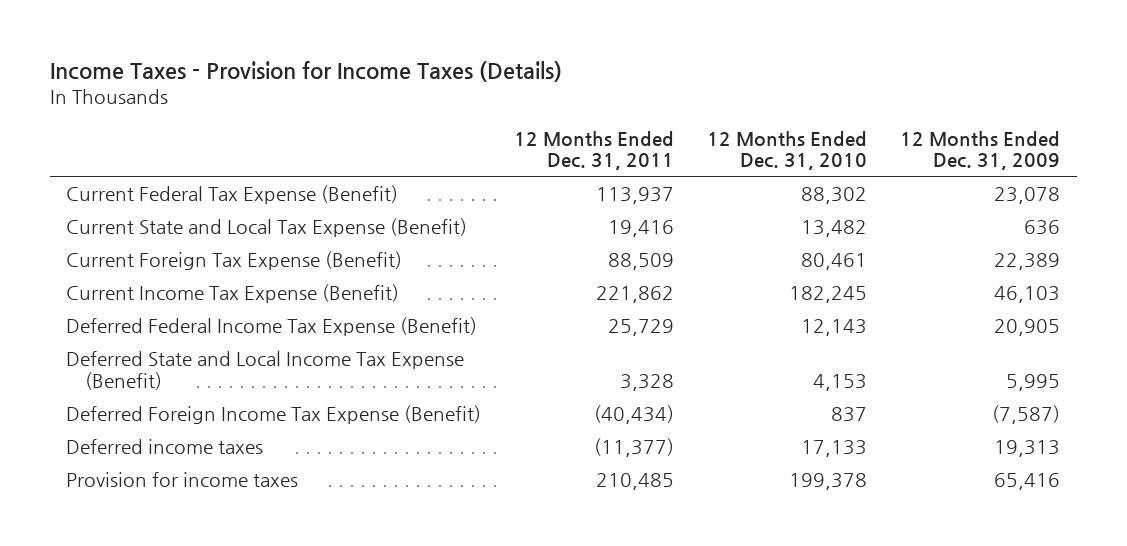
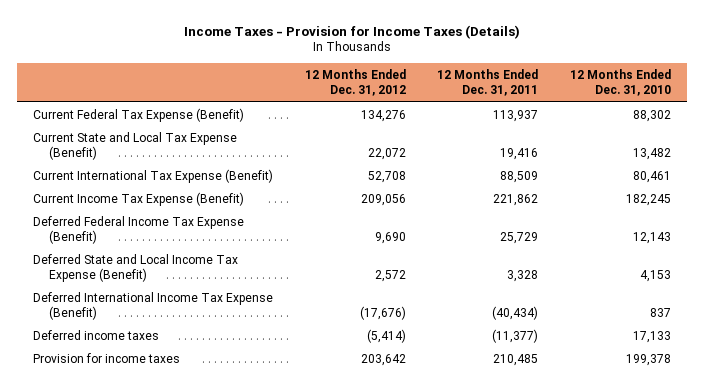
[900,130,1061,171] 12 Months Ended Dec. 31, 2009 -> none
none -> [304,69,406,97] 12 Months Ended Dec. 31, 2012
[66,250,403,270] Current Foreign Tax Expense (Benefit) -> [33,168,274,183] Current International Tax Expense (Benefit)
[66,404,482,424] Deferred Foreign Income Tax Expense (Benefit) -> [33,291,274,320] Deferred International Income Tax Expense (Benefit)

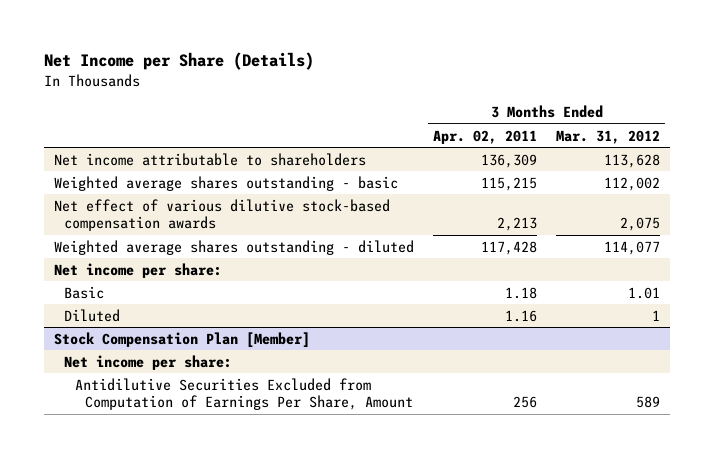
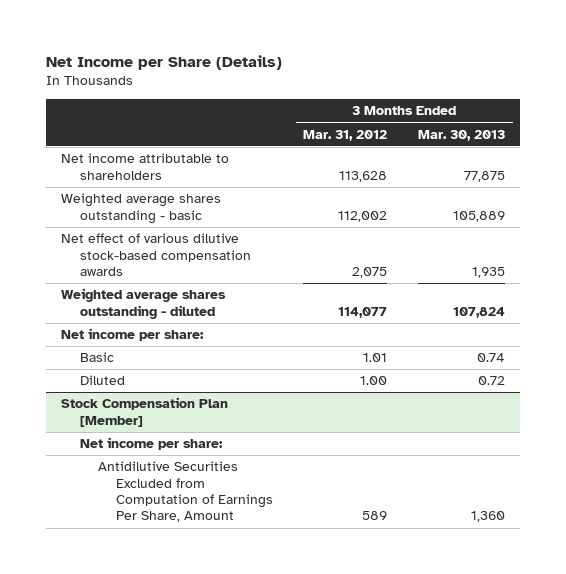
[432,129,537,144] Apr. 02, 2011 -> none
none -> [417,129,505,141] Mar. 30, 2013
[652,309,661,321] 1 -> [360,376,388,386] 1.00

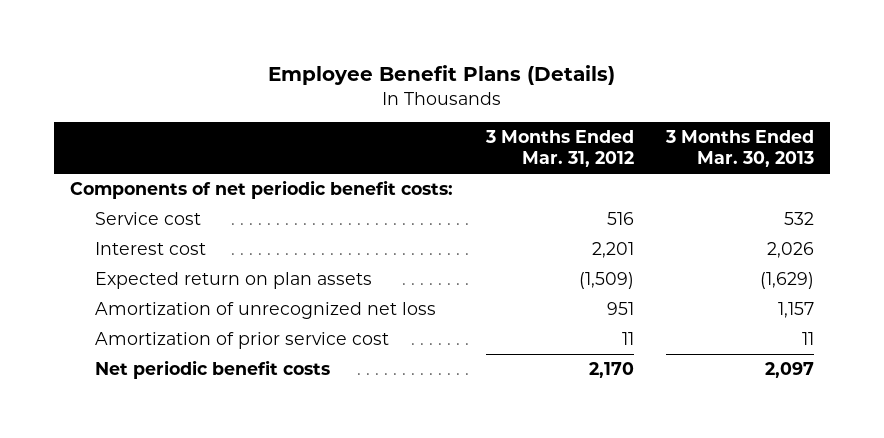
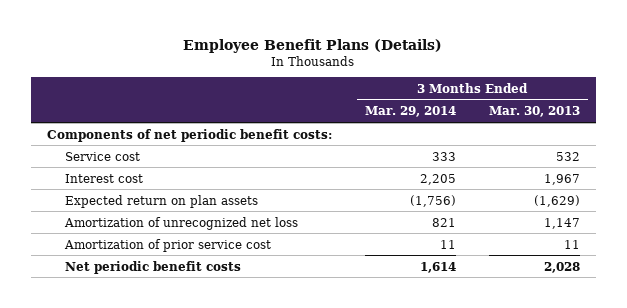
[484,130,634,168] 3 Months Ended Mar. 31, 2012 -> none
none -> [364,106,456,118] Mar. 29, 2014
[766,242,814,259] 2,026 -> [543,173,580,185] 1,967
[777,302,814,319] 1,157 -> [543,217,580,229] 1,147
[764,362,814,379] 2,097 -> [543,261,580,273] 2,028

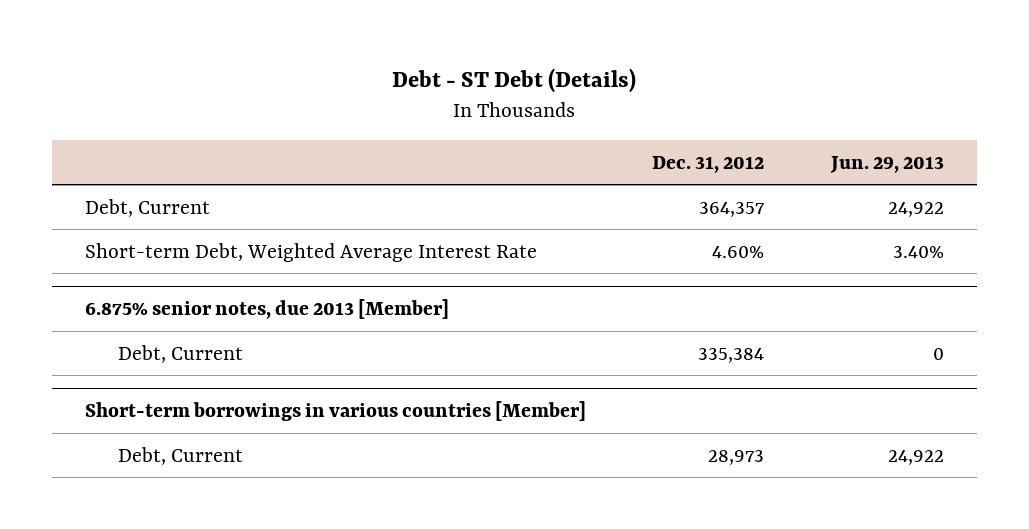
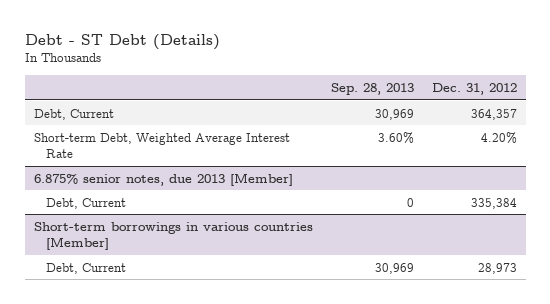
[829,155,944,173] Jun. 29, 2013 -> none
none -> [330,82,414,95] Sep. 28, 2013
[712,245,765,258] 4.60% -> [480,131,517,144] 4.20%

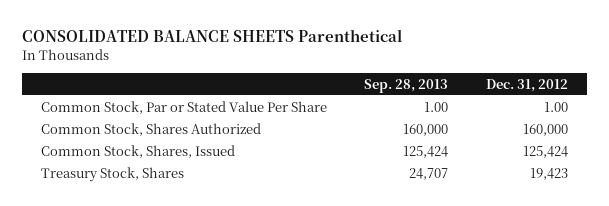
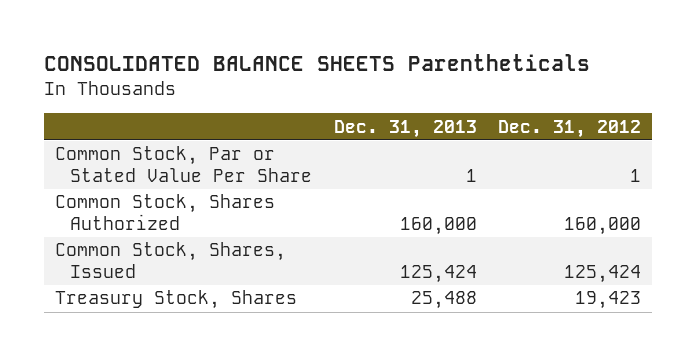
[22,29,403,43] CONSOLIDATED BALANCE SHEETS Parenthetical -> [44,54,591,72] CONSOLIDATED BALANCE SHEETS Parentheticals
[364,78,449,93] Sep. 28, 2013 -> none
none -> [333,119,477,138] Dec. 31, 2013
[543,101,568,112] 1.00 -> [630,169,642,183] 1

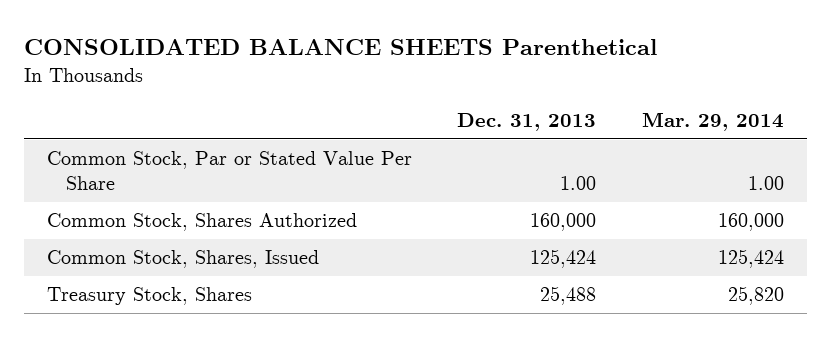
[44,54,591,72] CONSOLIDATED BALANCE SHEETS Parentheticals -> [23,38,657,55] CONSOLIDATED BALANCE SHEETS Parenthetical
[498,119,642,138] Dec. 31, 2012 -> none
none -> [642,111,785,131] Mar. 29, 2014
[465,169,477,183] 1 -> [560,176,597,191] 1.00

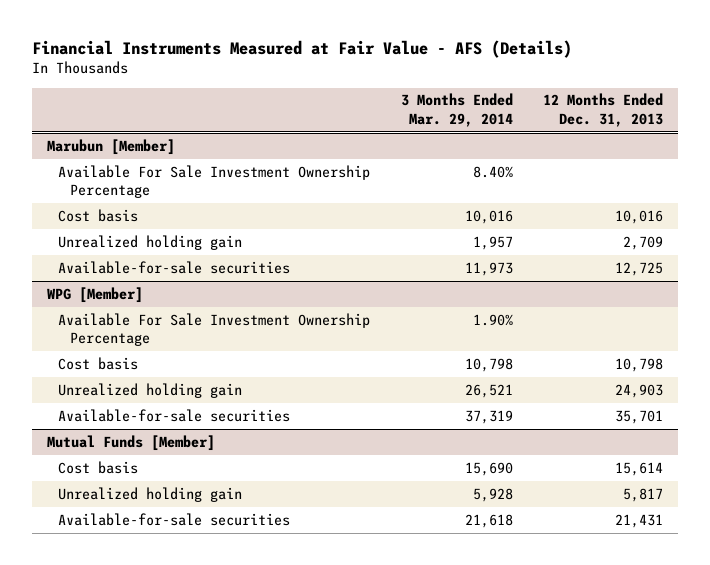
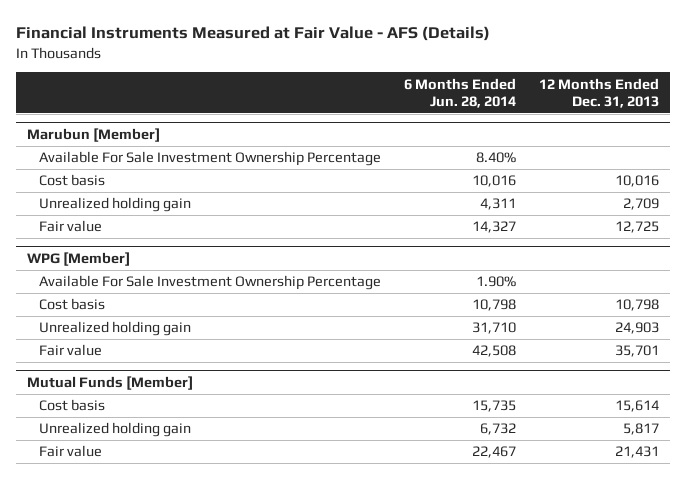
[400,93,513,128] 3 Months Ended Mar. 29, 2014 -> none
none -> [403,77,516,108] 6 Months Ended Jun. 28, 2014
[58,260,291,274] Available-for-sale securities -> [38,220,102,233] Fair value
[58,408,291,422] Available-for-sale securities -> [38,344,102,357] Fair value
[58,512,291,526] Available-for-sale securities -> [38,445,102,458] Fair value

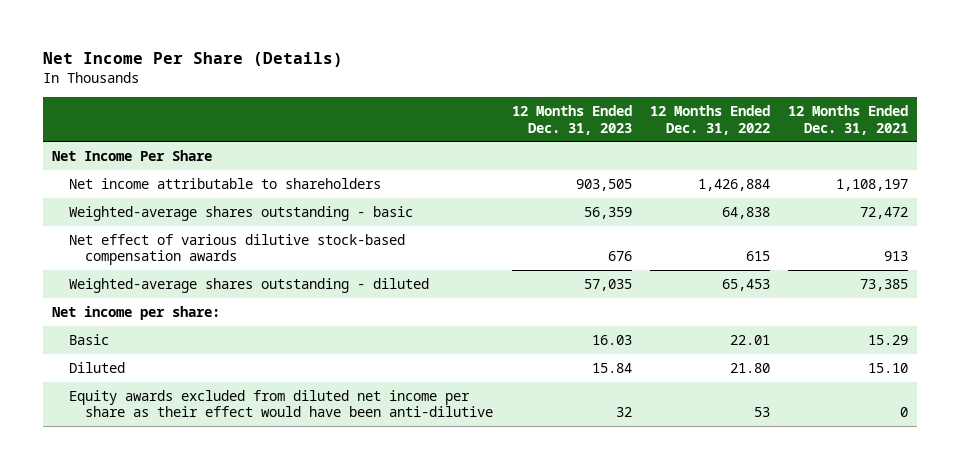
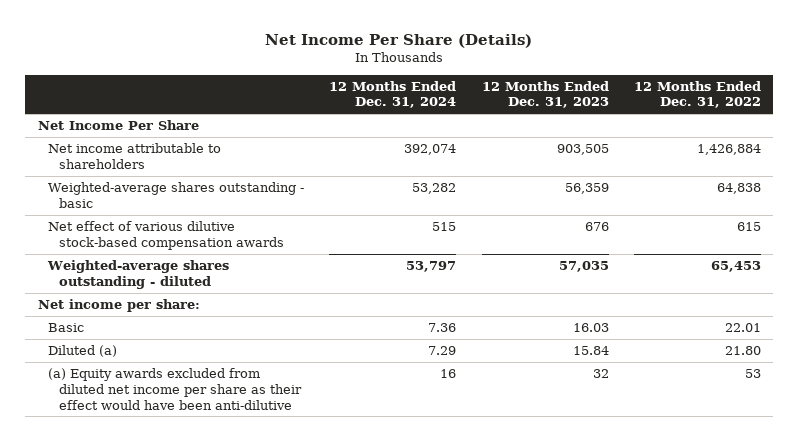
[788,105,909,135] 12 Months Ended Dec. 31, 2021 -> none
none -> [329,80,457,109] 12 Months Ended Dec. 31, 2024
[68,361,125,373] Diluted -> [48,345,118,358] Diluted (a)
[68,389,494,418] Equity awards excluded from diluted net income per share as their effect would have been anti-dilutive -> [48,368,302,410] (a) Equity awards excluded from diluted net income per share as their effect would have been anti-dilutive

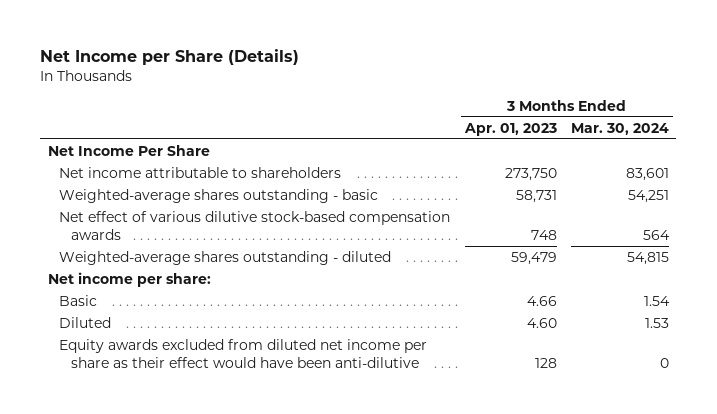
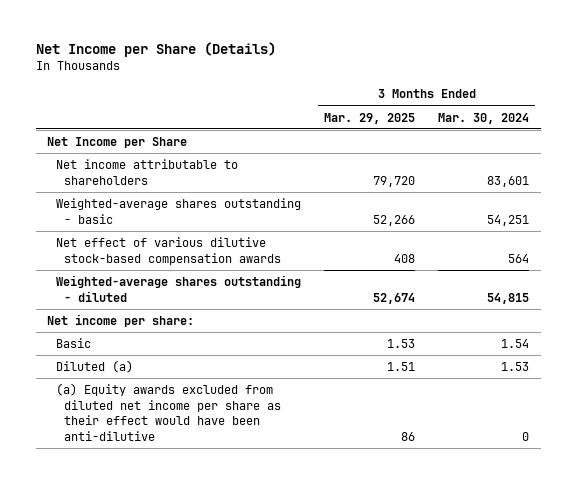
[463,122,557,136] Apr. 01, 2023 -> none
none -> [324,112,416,124] Mar. 29, 2025
[47,144,210,156] Net Income Per Share -> [47,137,188,149] Net Income per Share
[59,316,112,328] Diluted -> [55,360,133,374] Diluted (a)
[59,338,428,368] Equity awards excluded from diluted net income per share as their effect would have been anti-dilutive -> [55,383,282,441] (a) Equity awards excluded from diluted net income per share as their effect would have been anti-dilutive

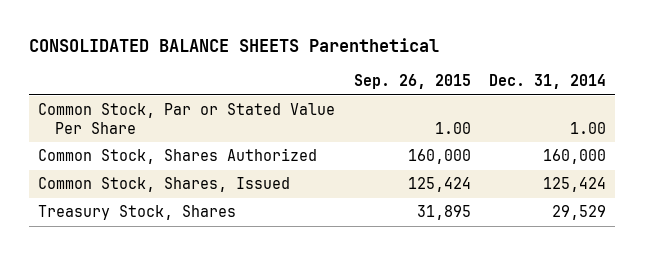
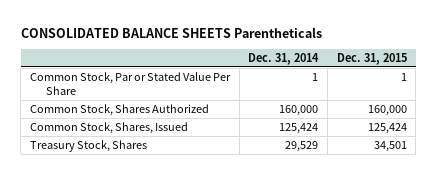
[29,37,440,52] CONSOLIDATED BALANCE SHEETS Parenthetical -> [20,26,322,38] CONSOLIDATED BALANCE SHEETS Parentheticals
[353,73,471,89] Sep. 26, 2015 -> none
none -> [336,52,407,65] Dec. 31, 2015
[570,121,607,134] 1.00 -> [312,73,319,82] 1

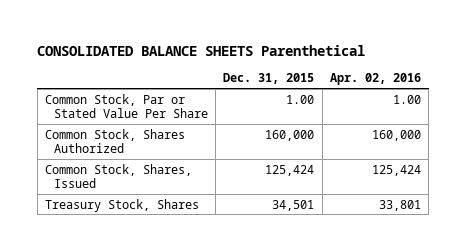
[20,26,322,38] CONSOLIDATED BALANCE SHEETS Parentheticals -> [37,44,366,56] CONSOLIDATED BALANCE SHEETS Parenthetical
[248,52,320,65] Dec. 31, 2014 -> none
none -> [329,73,421,86] Apr. 02, 2016
[400,73,407,82] 1 -> [286,94,315,104] 1.00

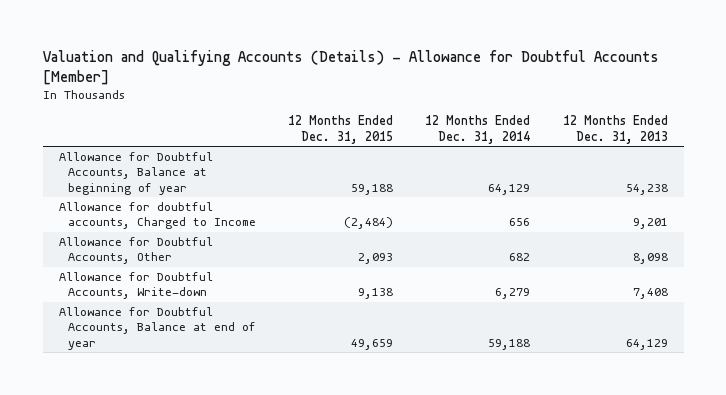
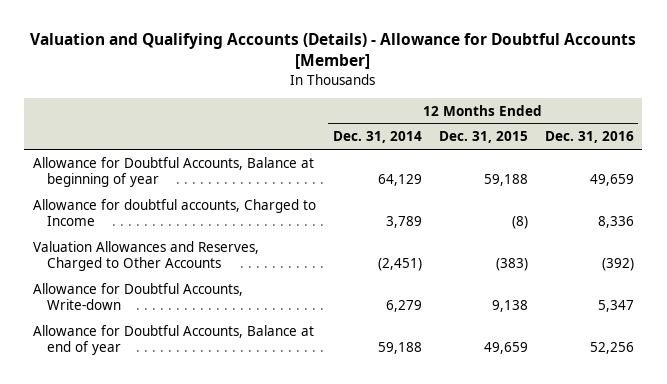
[562,115,668,144] 12 Months Ended Dec. 31, 2013 -> none
none -> [544,131,634,144] Dec. 31, 2016
[58,236,213,265] Allowance for Doubtful Accounts, Other -> none
[344,217,394,230] (2,484) -> [511,215,528,229] (8)
[509,218,531,227] 656 -> [385,215,422,228] 3,789
none -> [32,240,259,271] Valuation Allowances and Reserves, Charged to Other Accounts

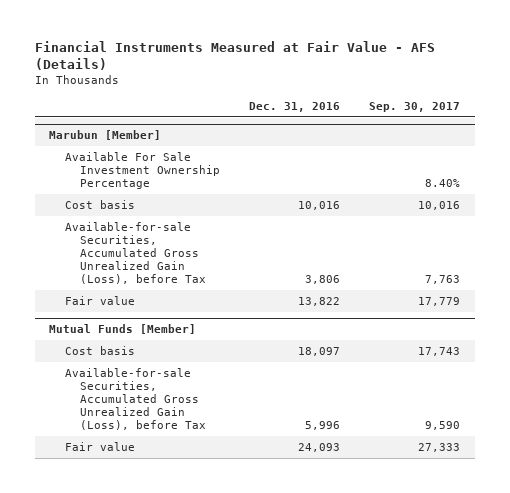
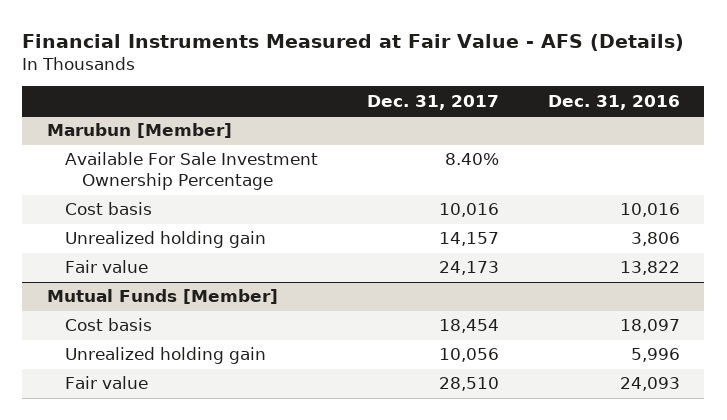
[369,101,461,112] Sep. 30, 2017 -> none
none -> [366,94,499,110] Dec. 31, 2017
[64,221,207,285] Available-for-sale Securities, Accumulated Gross Unrealized Gain (Loss), before Tax -> [64,231,266,249] Unrealized holding gain
[64,367,207,431] Available-for-sale Securities, Accumulated Gross Unrealized Gain (Loss), before Tax -> [64,347,266,365] Unrealized holding gain

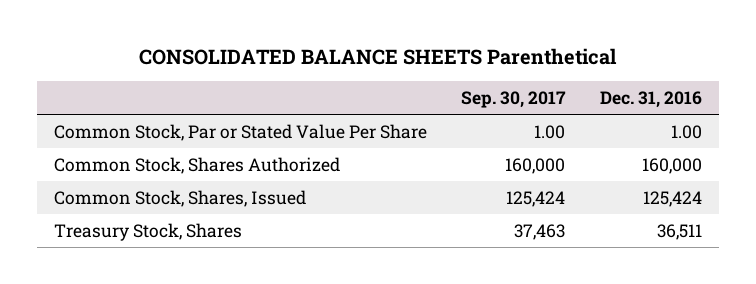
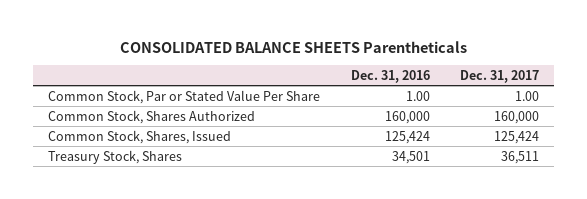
[138,47,617,65] CONSOLIDATED BALANCE SHEETS Parenthetical -> [119,40,467,53] CONSOLIDATED BALANCE SHEETS Parentheticals
[461,91,567,109] Sep. 30, 2017 -> none
none -> [459,69,539,83] Dec. 31, 2017
[656,223,702,240] 36,511 -> [391,150,430,164] 34,501

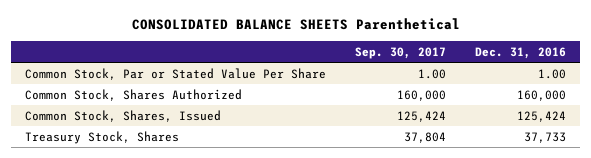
[119,40,467,53] CONSOLIDATED BALANCE SHEETS Parentheticals -> [131,18,460,31] CONSOLIDATED BALANCE SHEETS Parenthetical
[459,69,539,83] Dec. 31, 2017 -> none
none -> [355,46,447,59] Sep. 30, 2017
[391,150,430,164] 34,501 -> [523,131,566,143] 37,733

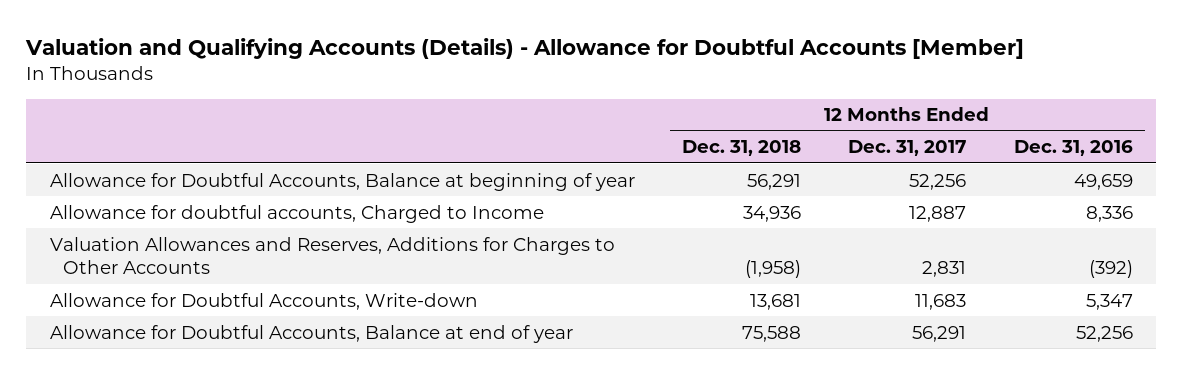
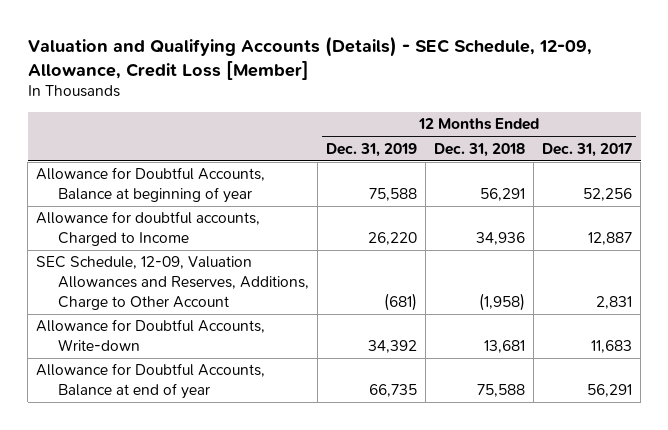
[25,37,1025,59] Valuation and Qualifying Accounts (Details) - Allowance for Doubtful Accounts [Member] -> [27,35,592,80] Valuation and Qualifying Accounts (Details) - SEC Schedule, 12-09, Allowance, Credit Loss [Member]
[1013,140,1133,157] Dec. 31, 2016 -> none
none -> [325,142,417,157] Dec. 31, 2019
[49,236,615,274] Valuation Allowances and Reserves, Additions for Charges to Other Accounts -> [36,256,309,311] SEC Schedule, 12-09, Valuation Allowances and Reserves, Additions, Charge to Other Account

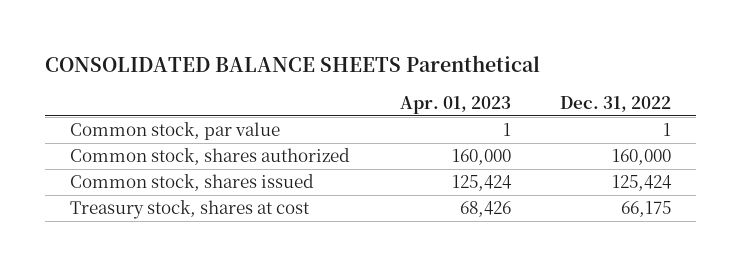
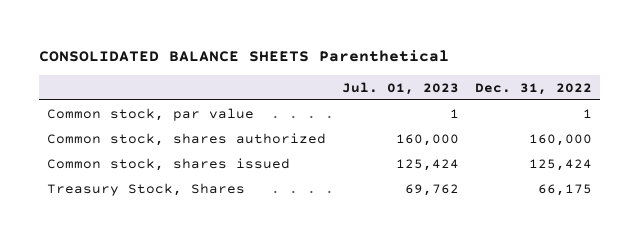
[399,95,511,114] Apr. 01, 2023 -> none
none -> [341,81,459,95] Jul. 01, 2023
[70,200,311,220] Treasury stock, shares at cost -> [46,182,245,196] Treasury Stock, Shares

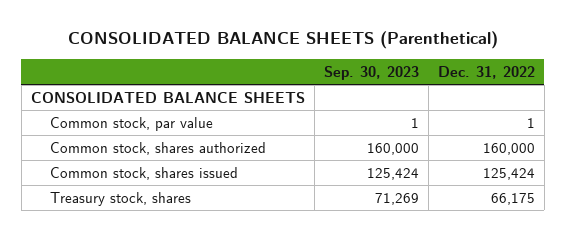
[38,49,449,62] CONSOLIDATED BALANCE SHEETS Parenthetical -> [67,31,498,50] CONSOLIDATED BALANCE SHEETS (Parenthetical)
[341,81,459,95] Jul. 01, 2023 -> none
none -> [323,65,419,80] Sep. 30, 2023
none -> [30,91,305,103] CONSOLIDATED BALANCE SHEETS
[46,182,245,196] Treasury Stock, Shares -> [50,191,192,206] Treasury stock, shares

